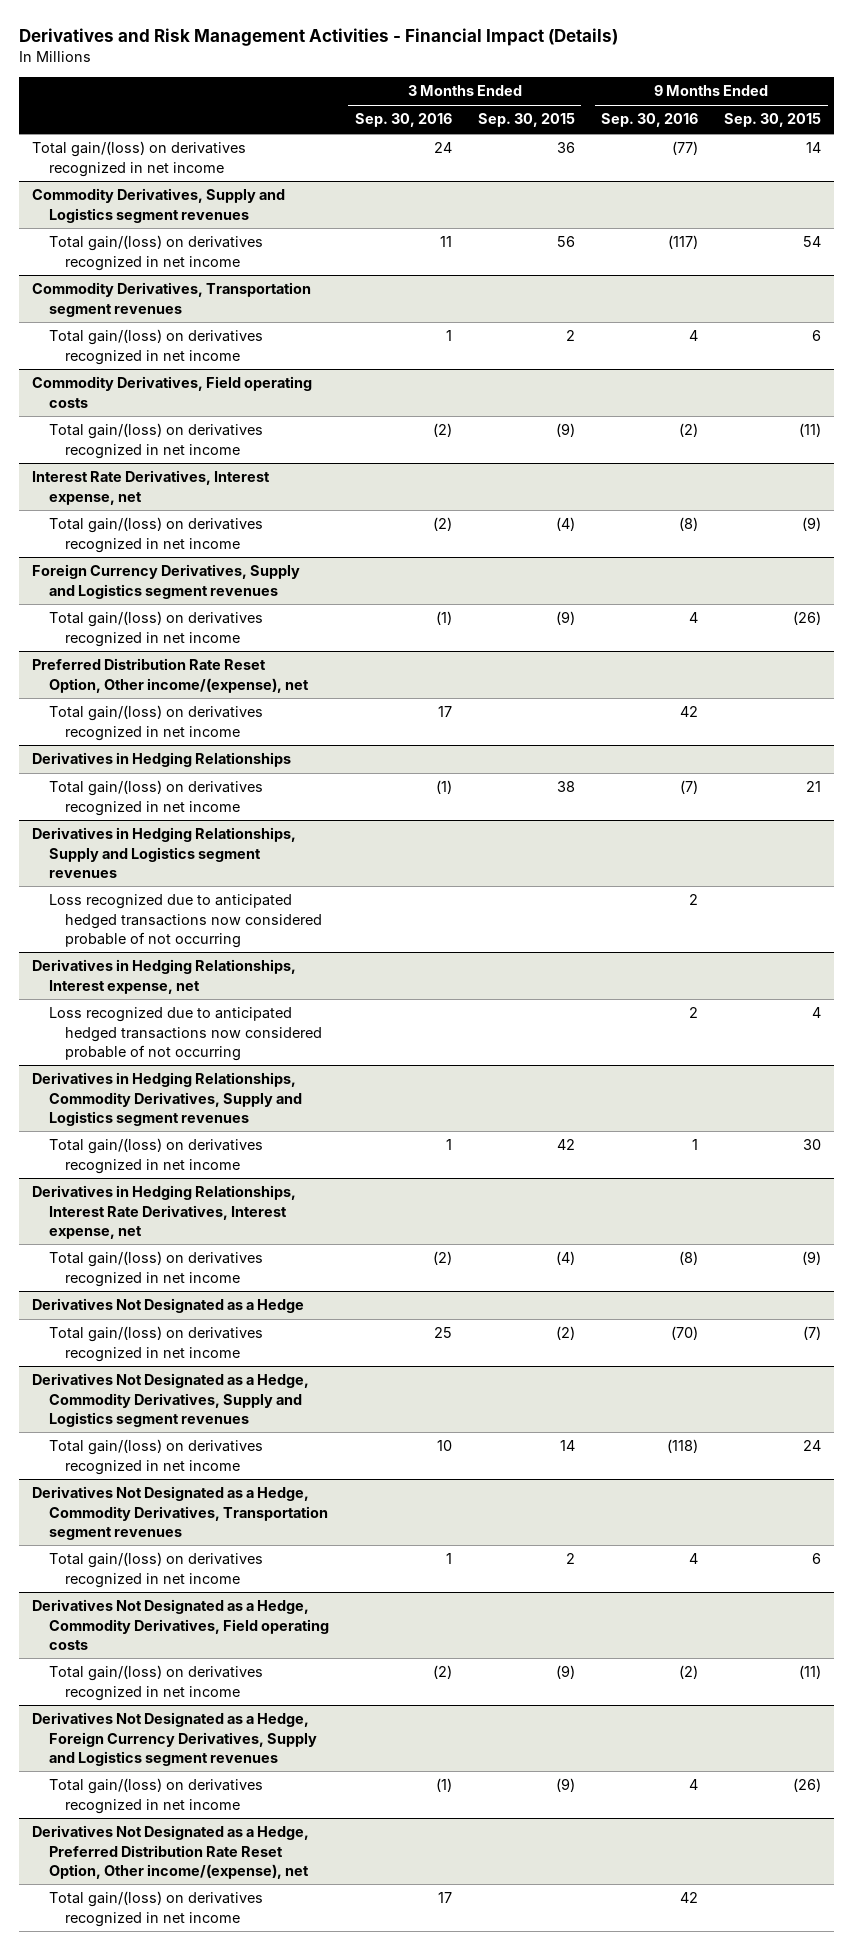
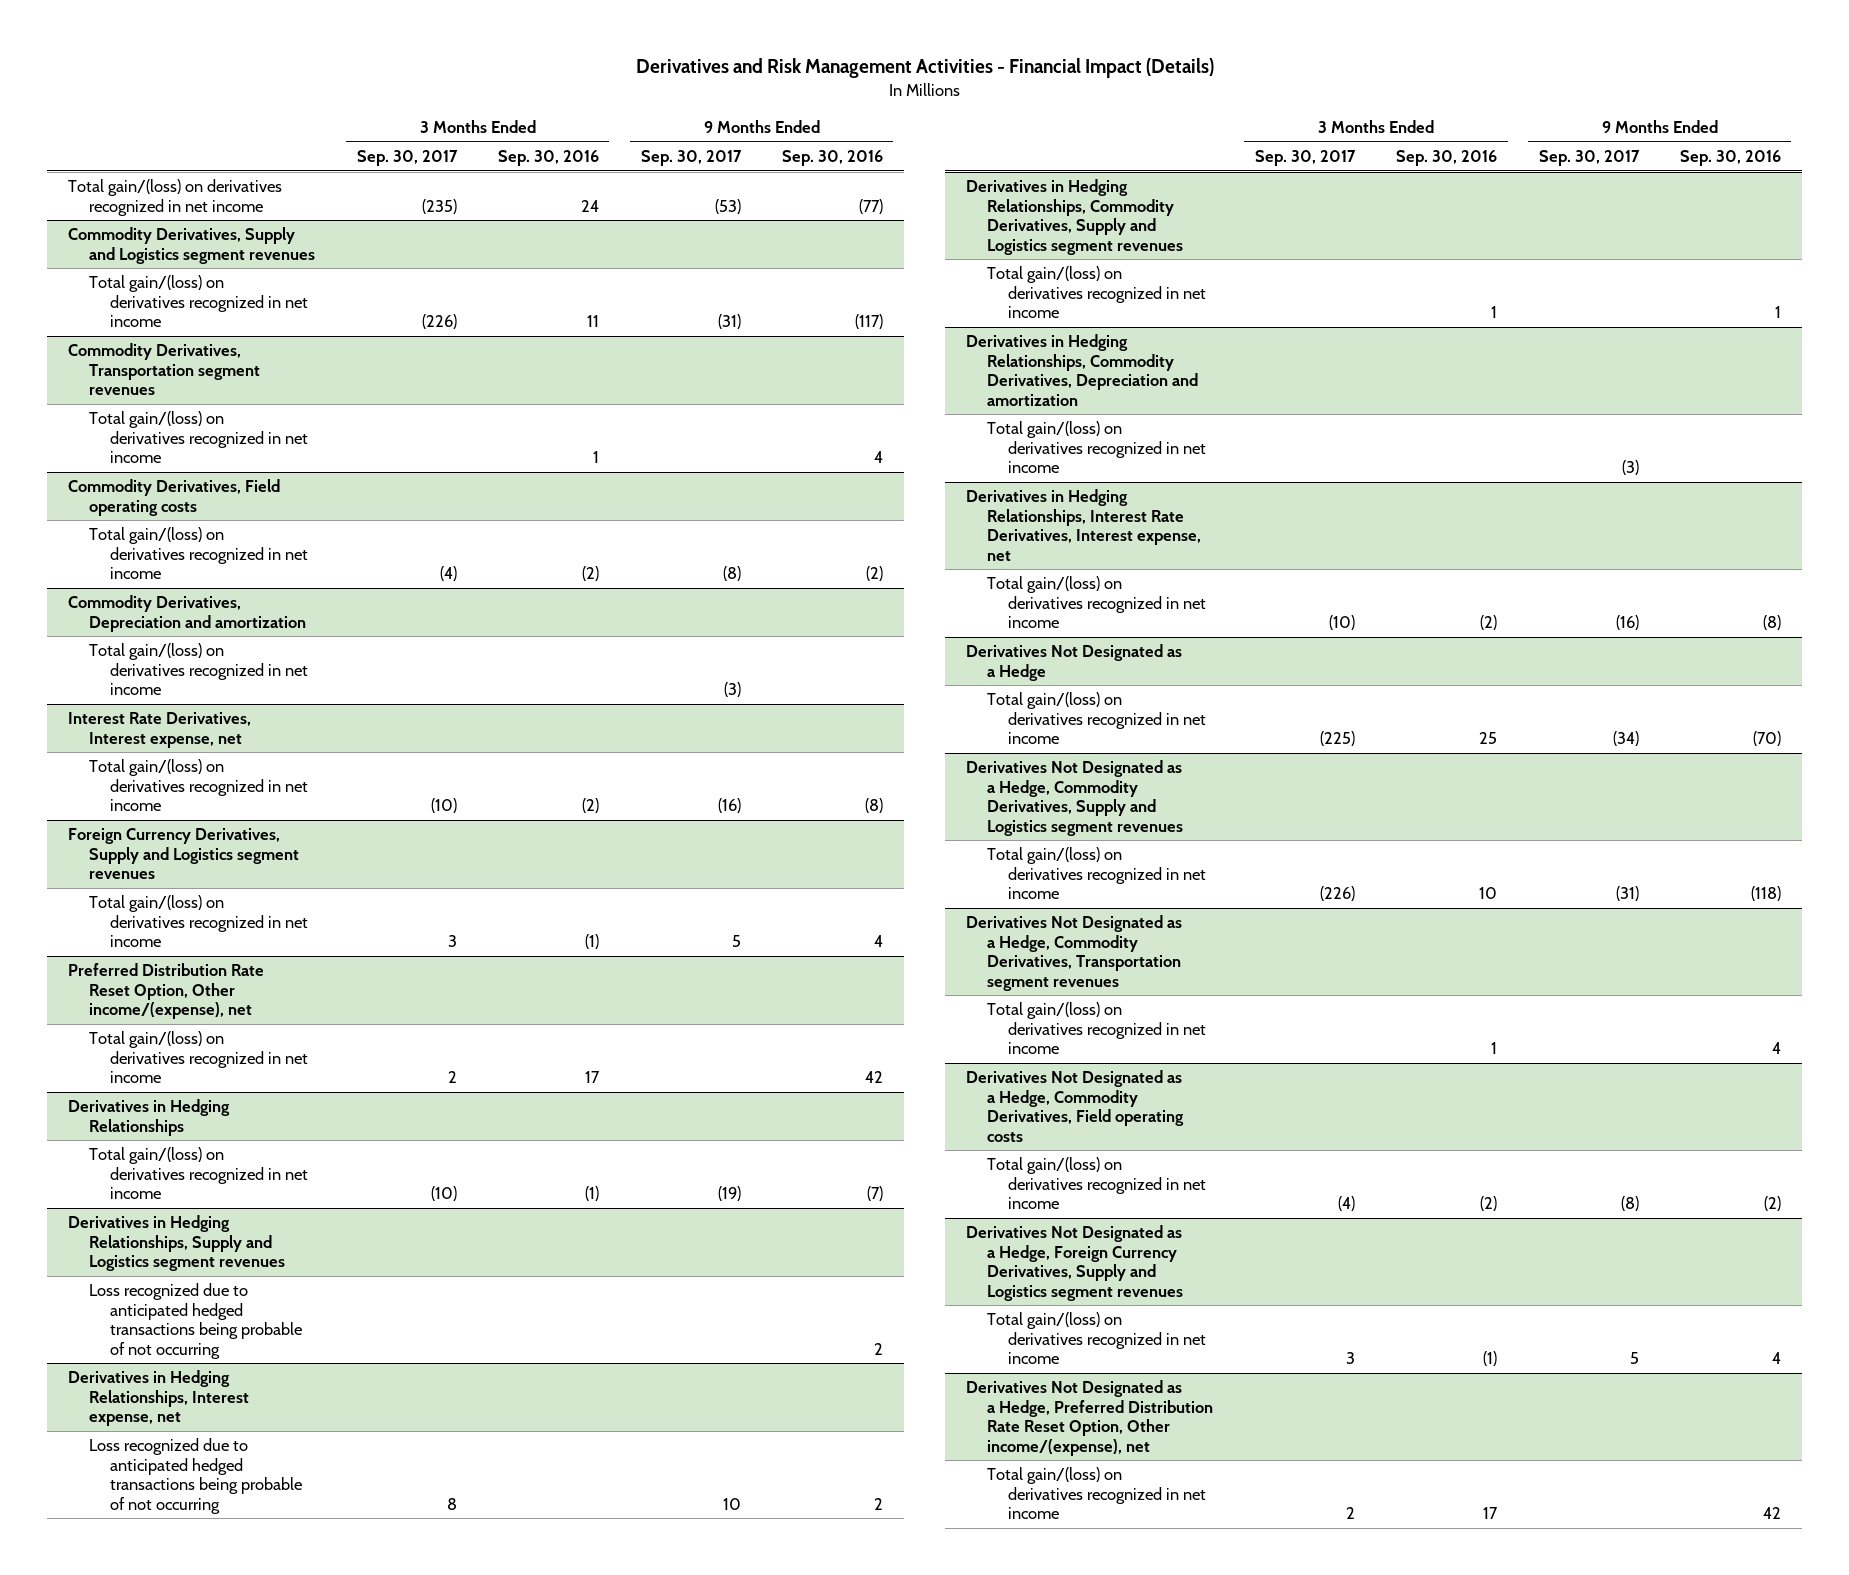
[477,113,575,128] Sep. 30, 2015 -> none
[724,113,822,128] Sep. 30, 2015 -> none
none -> [356,149,458,166] Sep. 30, 2017
none -> [640,149,742,166] Sep. 30, 2017
none -> [68,595,307,632] Commodity Derivatives, Depreciation and amortization
none -> [89,643,309,696] Total gain/(loss) on derivatives recognized in net income
[48,894,322,948] Loss recognized due to anticipated hedged transactions now considered probable of not occurring -> [89,1283,303,1359] Loss recognized due to anticipated hedged transactions being probable of not occurring
[48,1007,322,1061] Loss recognized due to anticipated hedged transactions now considered probable of not occurring -> [89,1438,303,1514] Loss recognized due to anticipated hedged transactions being probable of not occurring
none -> [966,334,1199,406] Derivatives in Hedging Relationships, Commodity Derivatives, Depreciation and amortization
none -> [987,421,1207,474] Total gain/(loss) on derivatives recognized in net income

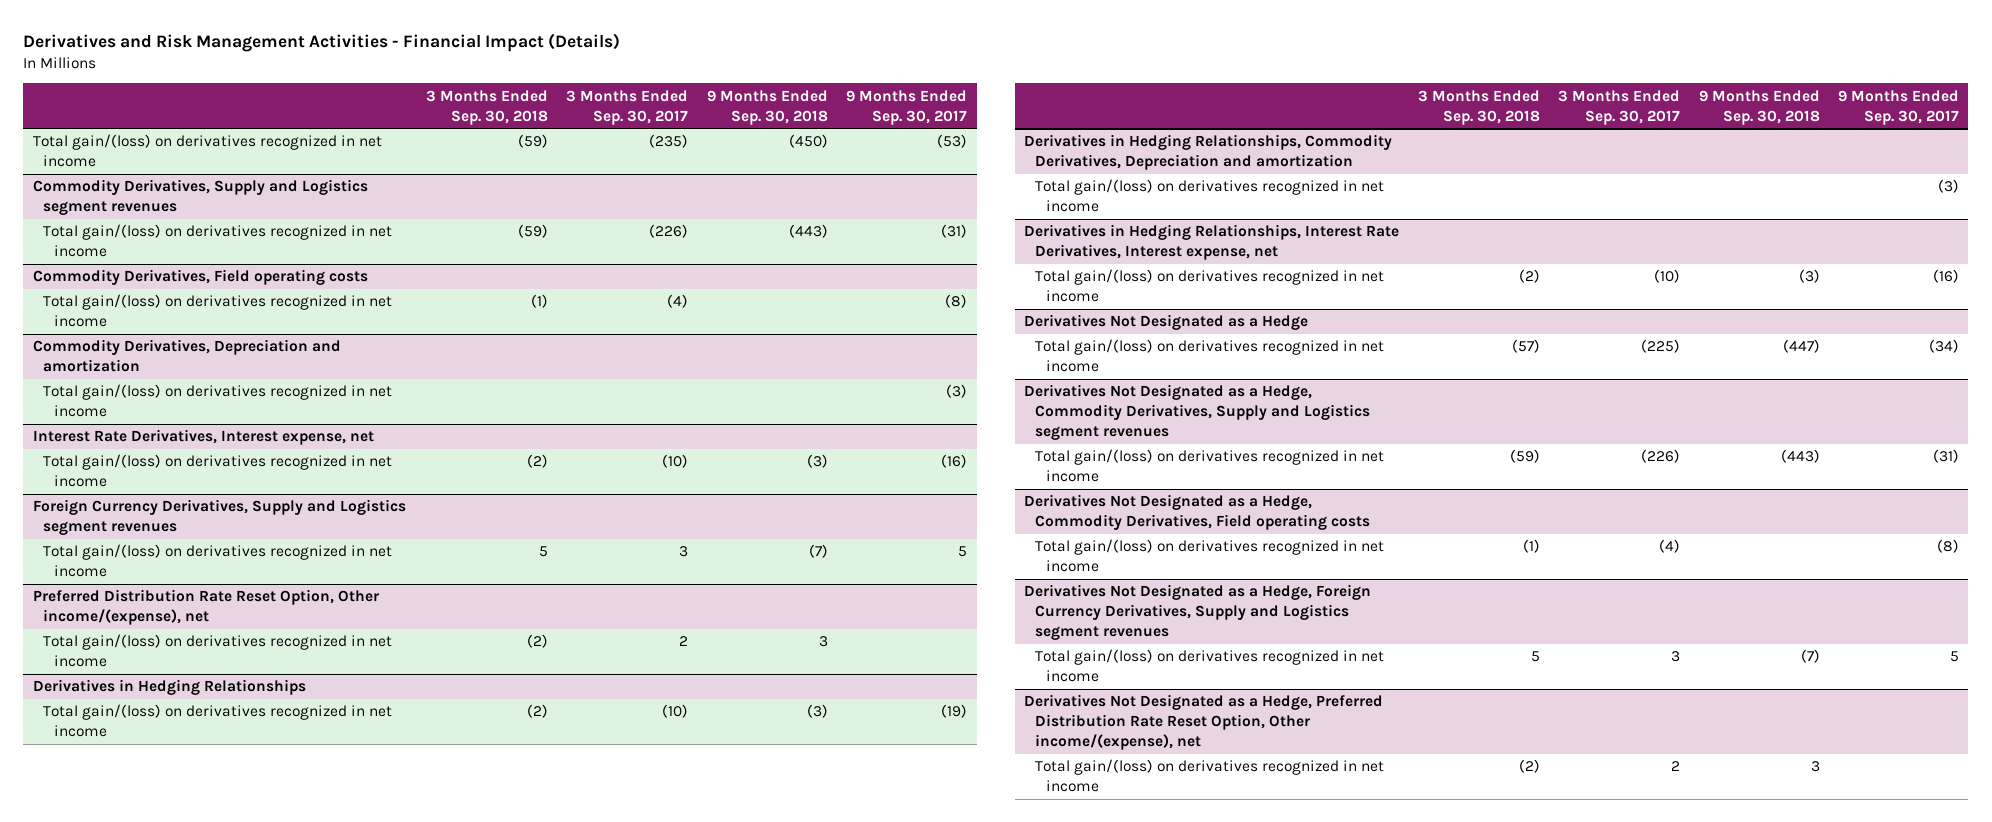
[498,149,600,166] Sep. 30, 2016 -> none
[782,149,884,166] Sep. 30, 2016 -> none
none -> [426,89,549,125] 3 Months Ended Sep. 30, 2018
none -> [706,89,828,125] 9 Months Ended Sep. 30, 2018
[68,343,261,396] Commodity Derivatives, Transportation segment revenues -> none
[89,411,309,464] Total gain/(loss) on derivatives recognized in net income -> none
[68,1215,286,1272] Derivatives in Hedging Relationships, Supply and Logistics segment revenues -> none
[89,1283,303,1359] Loss recognized due to anticipated hedged transactions being probable of not occurring -> none
[68,1370,250,1427] Derivatives in Hedging Relationships, Interest expense, net -> none
[89,1438,303,1514] Loss recognized due to anticipated hedged transactions being probable of not occurring -> none
[966,179,1184,255] Derivatives in Hedging Relationships, Commodity Derivatives, Supply and Logistics segment revenues -> none
[987,266,1207,319] Total gain/(loss) on derivatives recognized in net income -> none
[966,915,1183,991] Derivatives Not Designated as a Hedge, Commodity Derivatives, Transportation segment revenues -> none
[987,1002,1207,1055] Total gain/(loss) on derivatives recognized in net income -> none

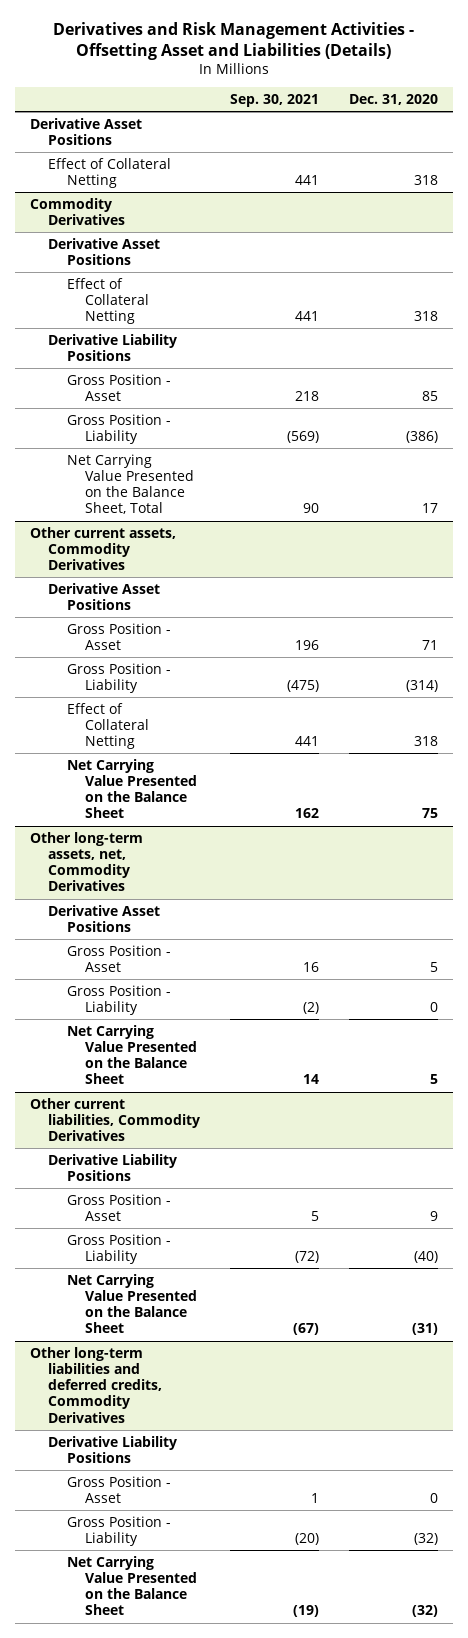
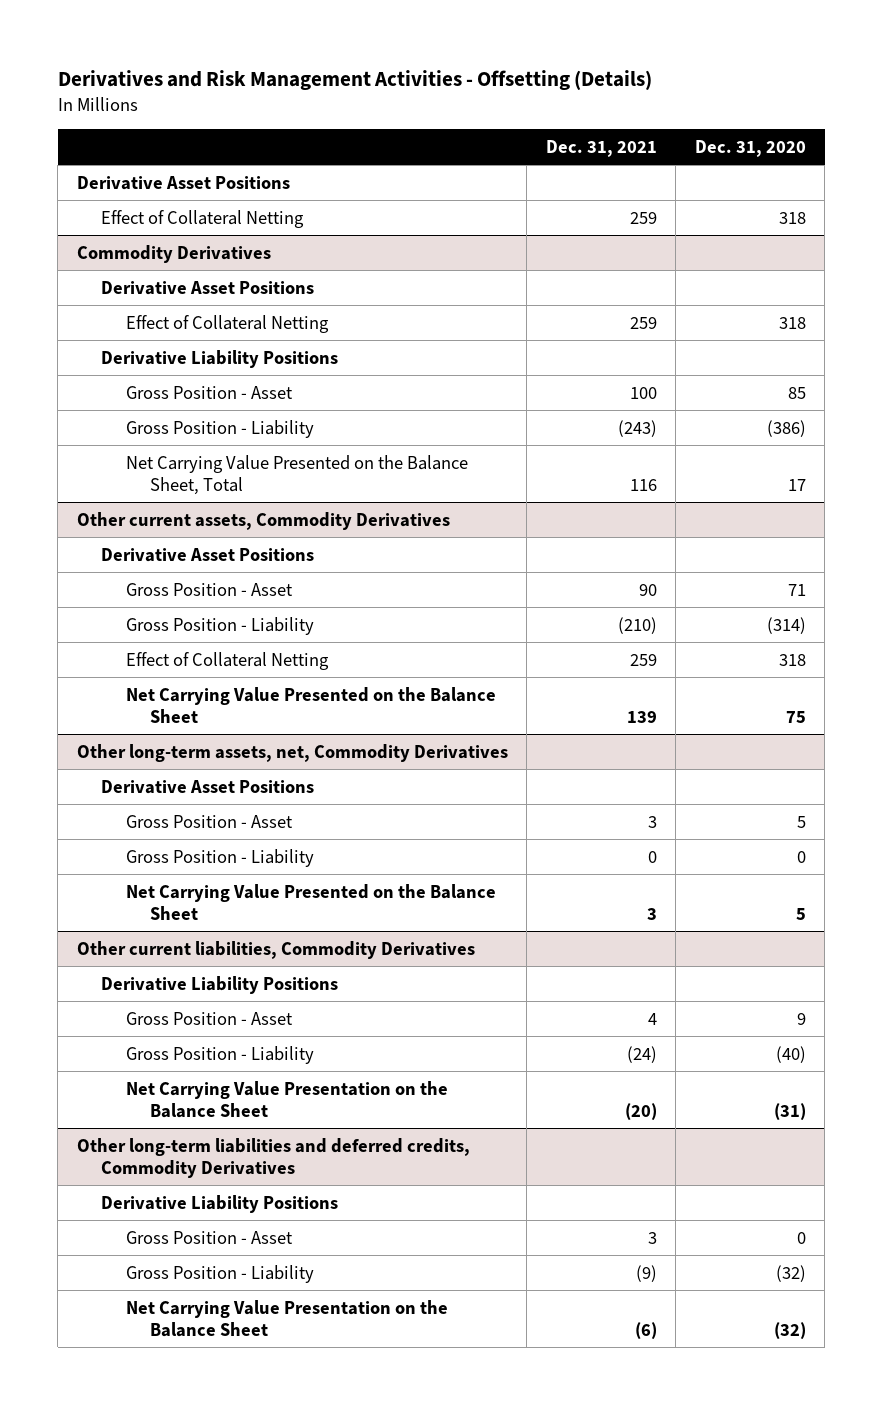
[52,22,414,61] Derivatives and Risk Management Activities - Offsetting Asset and Liabilities (Details) -> [57,70,652,91] Derivatives and Risk Management Activities - Offsetting (Details)
[230,93,320,107] Sep. 30, 2021 -> none
none -> [545,139,657,157] Dec. 31, 2021
[66,1273,198,1334] Net Carrying Value Presented on the Balance Sheet -> [125,1080,448,1118] Net Carrying Value Presentation on the Balance Sheet
[66,1555,198,1616] Net Carrying Value Presented on the Balance Sheet -> [125,1299,448,1337] Net Carrying Value Presentation on the Balance Sheet

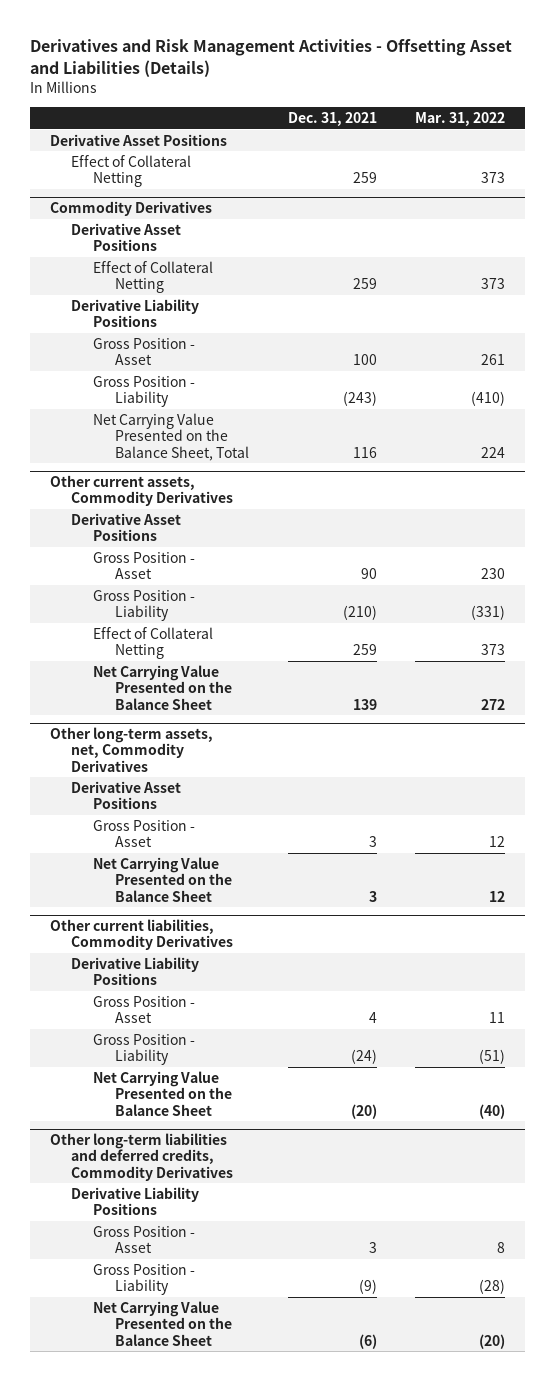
[57,70,652,91] Derivatives and Risk Management Activities - Offsetting (Details) -> [30,39,513,78] Derivatives and Risk Management Activities - Offsetting Asset and Liabilities (Details)
[694,139,806,157] Dec. 31, 2020 -> none
none -> [415,111,506,126] Mar. 31, 2022
[125,848,314,867] Gross Position - Liability -> none
[125,1080,448,1118] Net Carrying Value Presentation on the Balance Sheet -> [93,1070,232,1116] Net Carrying Value Presented on the Balance Sheet
[125,1299,448,1337] Net Carrying Value Presentation on the Balance Sheet -> [93,1300,232,1346] Net Carrying Value Presented on the Balance Sheet

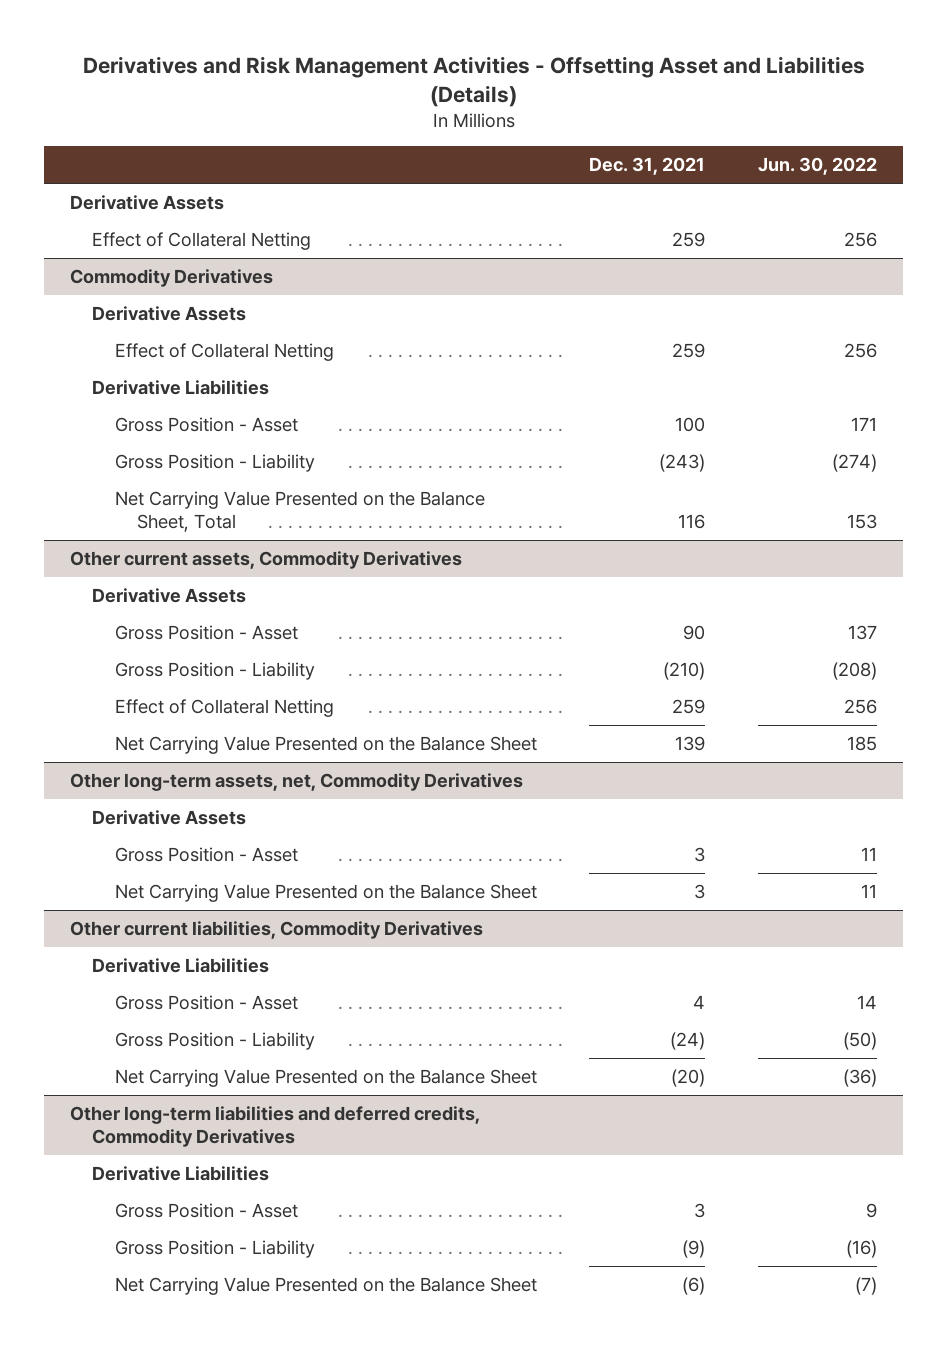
[415,111,506,126] Mar. 31, 2022 -> none
none -> [757,157,877,176] Jun. 30, 2022
[49,133,227,146] Derivative Asset Positions -> [70,195,225,211] Derivative Assets
[71,222,182,252] Derivative Asset Positions -> [92,306,247,322] Derivative Assets
[71,298,200,328] Derivative Liability Positions -> [92,380,270,396] Derivative Liabilities
[71,512,182,542] Derivative Asset Positions -> [92,588,247,604] Derivative Assets
[71,780,182,810] Derivative Asset Positions -> [92,810,247,826] Derivative Assets
[71,956,200,986] Derivative Liability Positions -> [92,958,270,974] Derivative Liabilities
[71,1186,200,1216] Derivative Liability Positions -> [92,1166,270,1182] Derivative Liabilities

